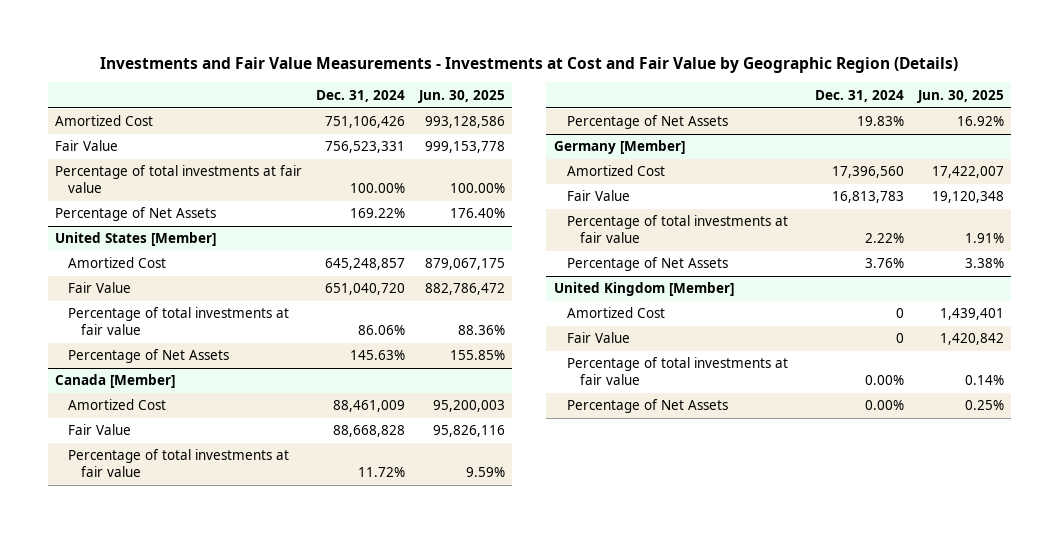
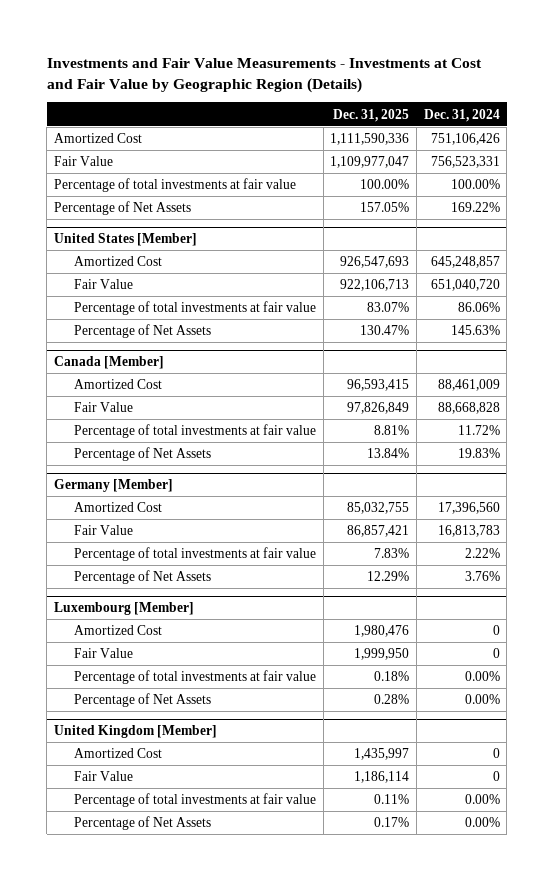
[418,89,506,103] Jun. 30, 2025 -> none
none -> [333,108,410,122] Dec. 31, 2025
none -> [54,602,195,616] Luxembourg [Member]
none -> [74,625,163,636] Amortized Cost
none -> [74,648,134,659] Fair Value
none -> [74,670,317,685] Percentage of total investments at fair value
none -> [74,693,212,708] Percentage of Net Assets

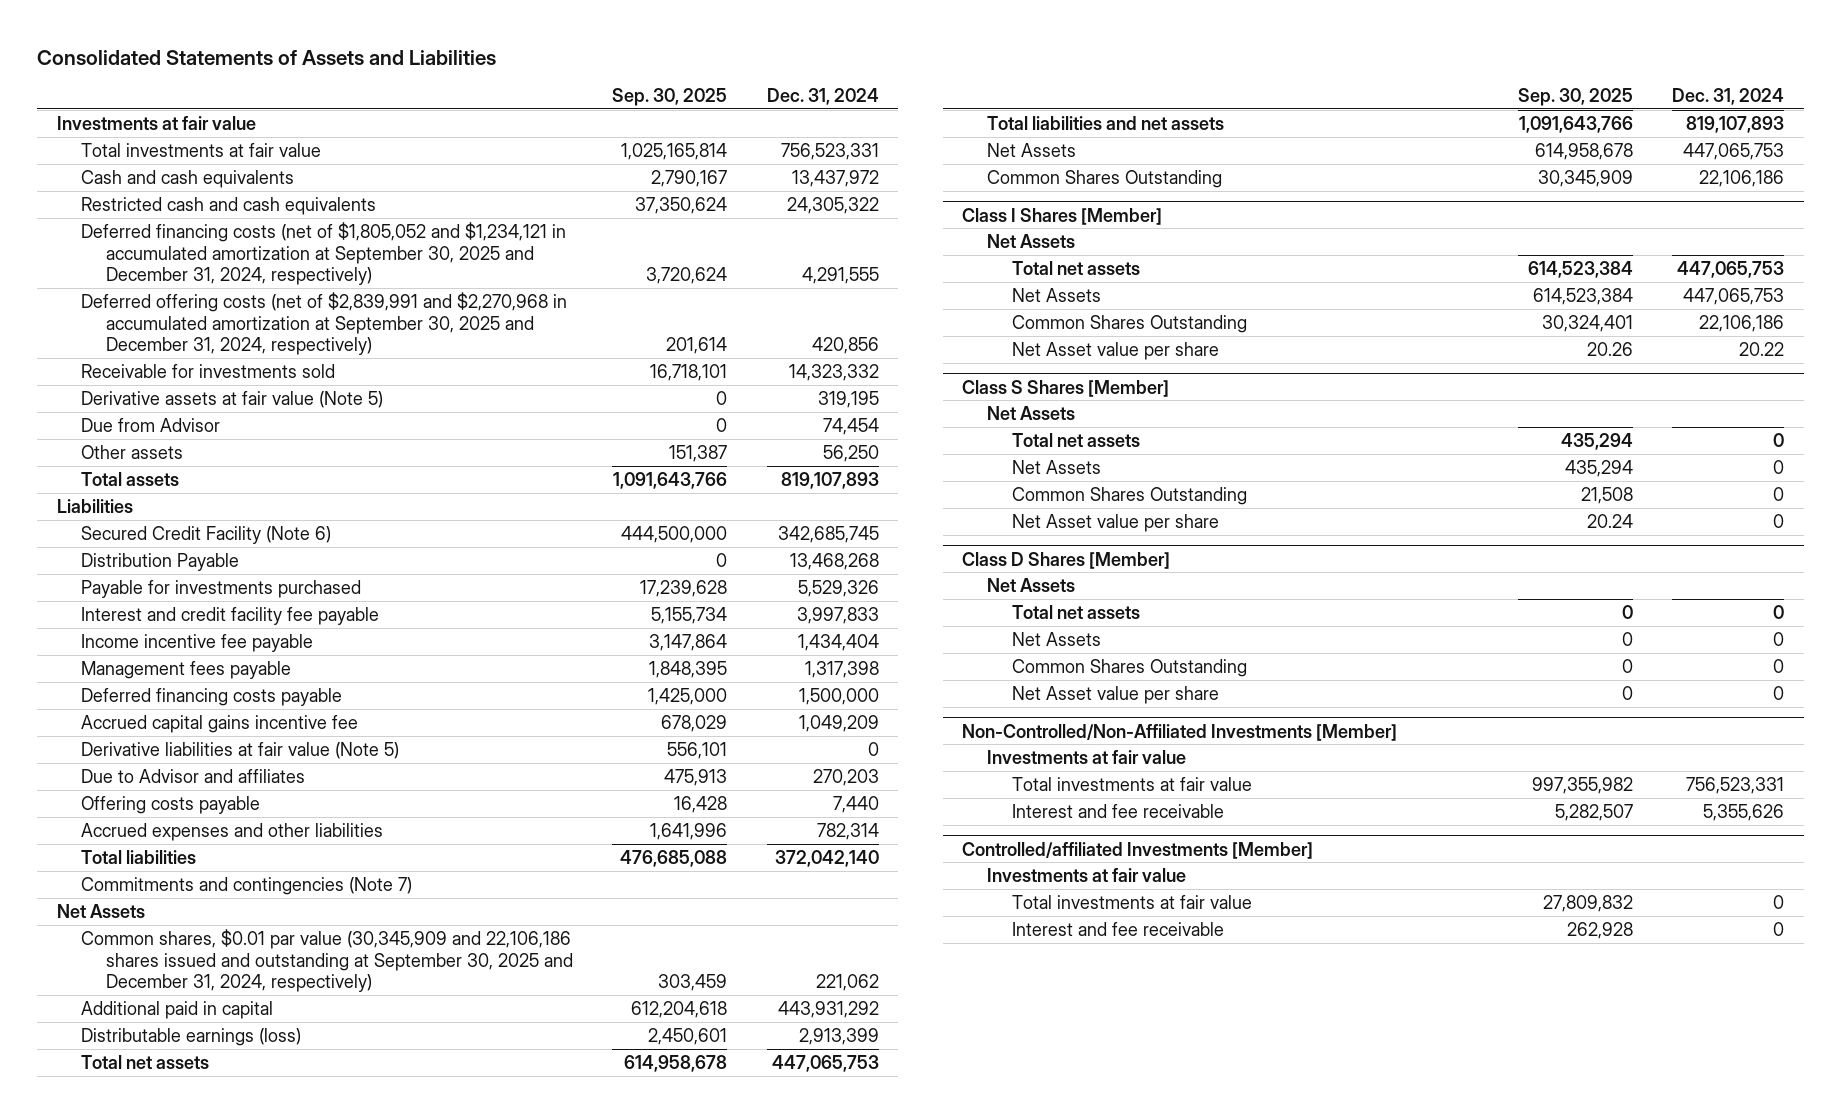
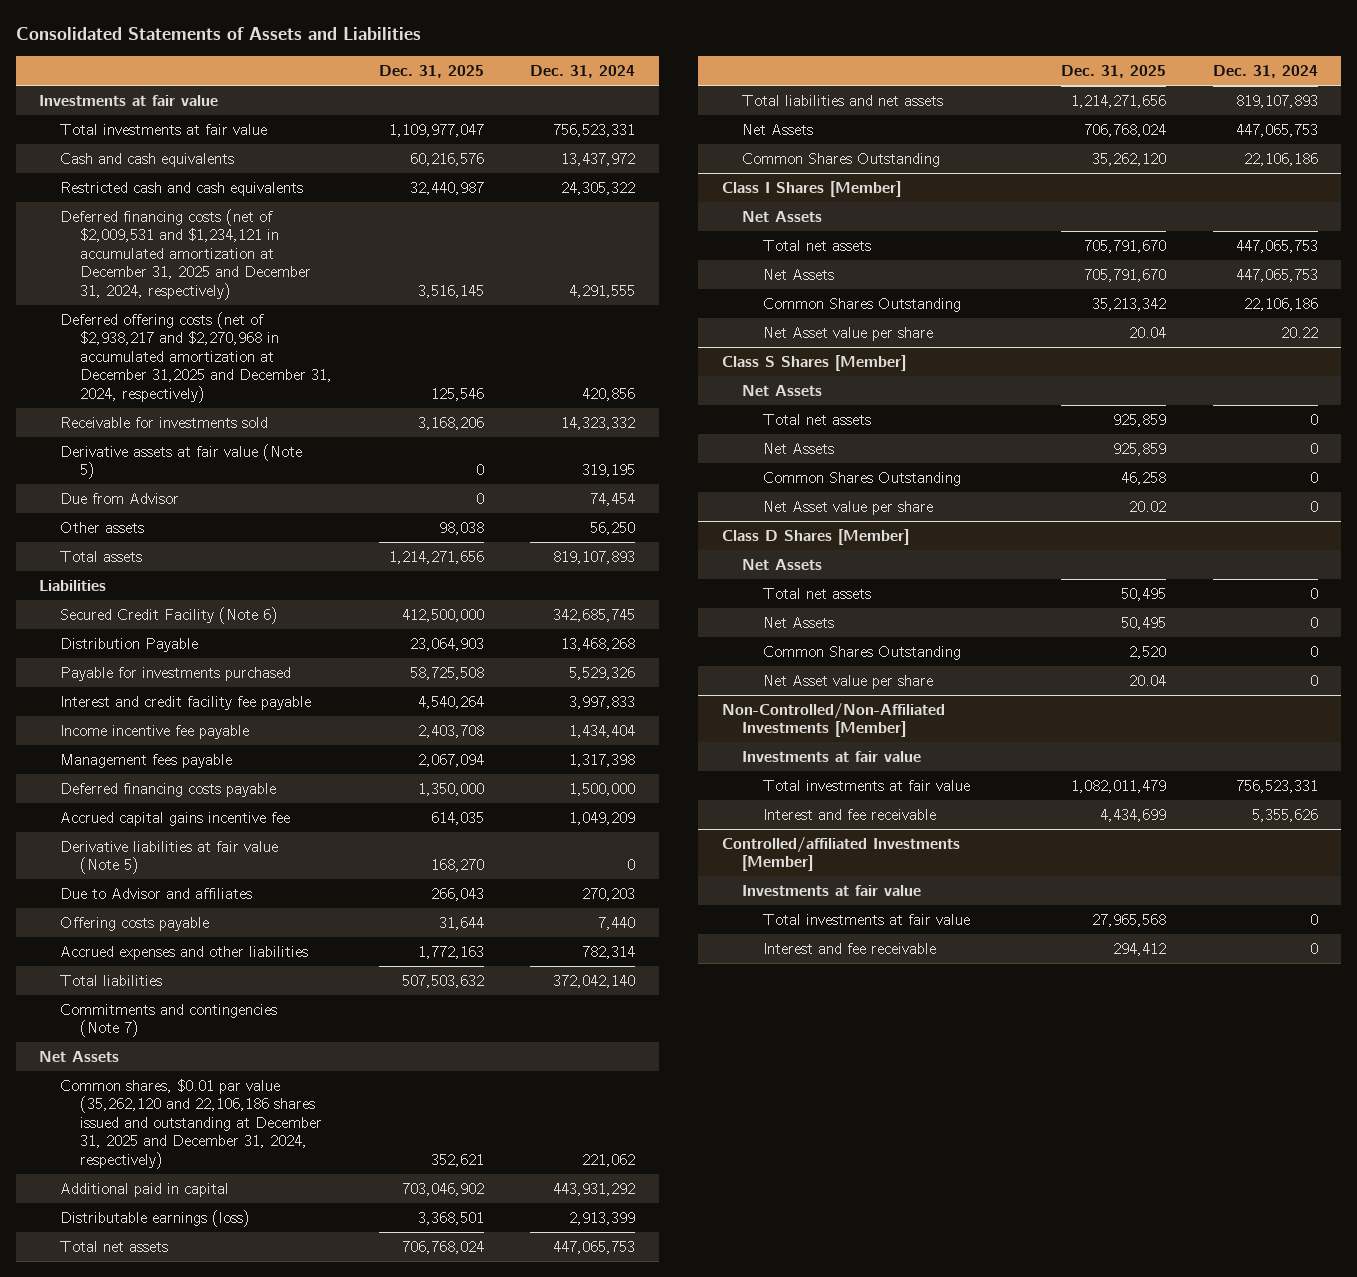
[612,88,728,107] Sep. 30, 2025 -> none
none -> [378,65,484,79] Dec. 31, 2025
[81,221,567,286] Deferred financing costs (net of $1,805,052 and $1,234,121 in accumulated amortization at September 30, 2025 and December 31, 2024, respectively) -> [59,208,312,300] Deferred financing costs (net of $2,009,531 and $1,234,121 in accumulated amortization at December 31, 2025 and December 31, 2024, respectively)
[81,291,568,356] Deferred offering costs (net of $2,839,991 and $2,270,968 in accumulated amortization at September 30, 2025 and December 31, 2024, respectively) -> [59,311,333,403] Deferred offering costs (net of $2,938,217 and $2,270,968 in accumulated amortization at December 31,2025 and December 31, 2024, respectively)
[81,928,574,993] Common shares, $0.01 par value (30,345,909 and 22,106,186 shares issued and outstanding at September 30, 2025 and December 31, 2024, respectively) -> [59,1078,323,1169] Common shares, $0.01 par value (35,262,120 and 22,106,186 shares issued and outstanding at December 31, 2025 and December 31, 2024, respectively)

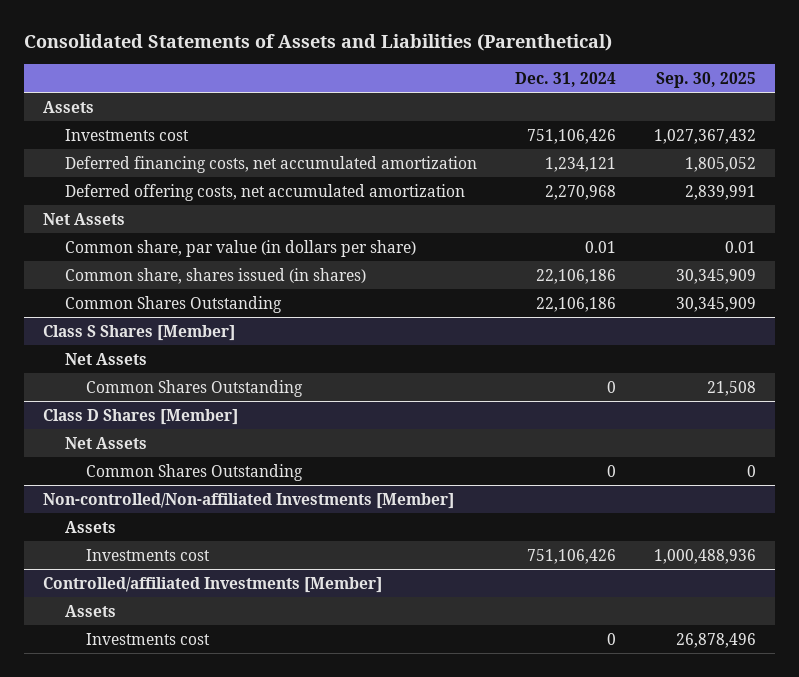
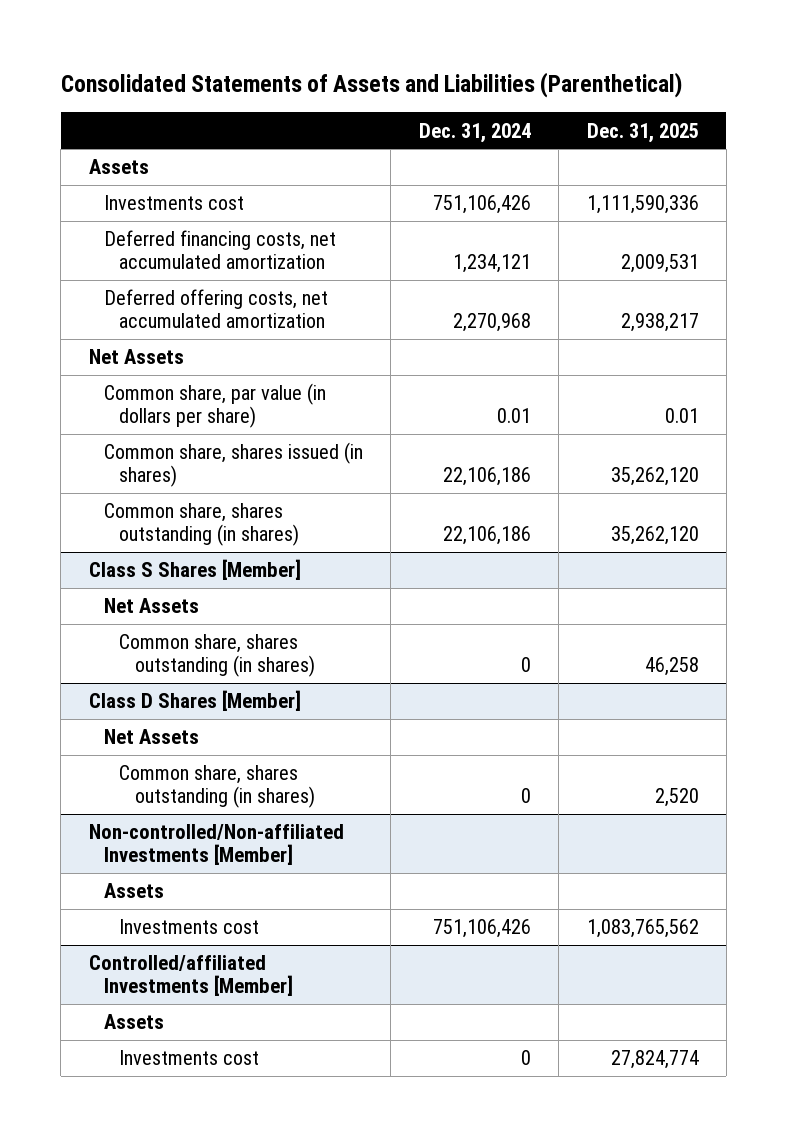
[655,71,756,88] Sep. 30, 2025 -> none
none -> [586,122,699,143] Dec. 31, 2025
[64,295,282,313] Common Shares Outstanding -> [103,503,300,547] Common share, shares outstanding (in shares)
[86,379,304,397] Common Shares Outstanding -> [119,634,315,678] Common share, shares outstanding (in shares)
[86,463,304,481] Common Shares Outstanding -> [119,765,315,809] Common share, shares outstanding (in shares)

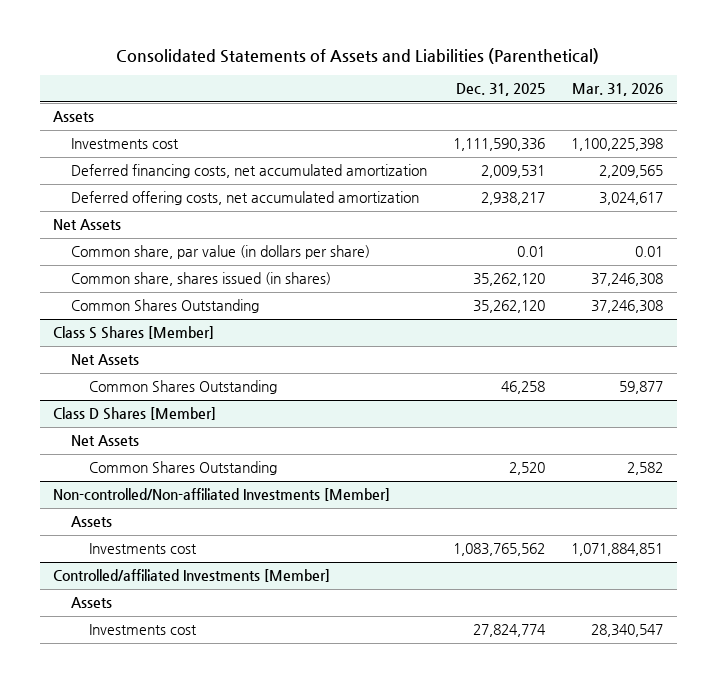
[418,122,531,143] Dec. 31, 2024 -> none
none -> [572,83,664,97] Mar. 31, 2026
[103,503,300,547] Common share, shares outstanding (in shares) -> [70,299,259,314] Common Shares Outstanding
[119,634,315,678] Common share, shares outstanding (in shares) -> [88,380,277,395] Common Shares Outstanding
[119,765,315,809] Common share, shares outstanding (in shares) -> [88,461,277,476] Common Shares Outstanding

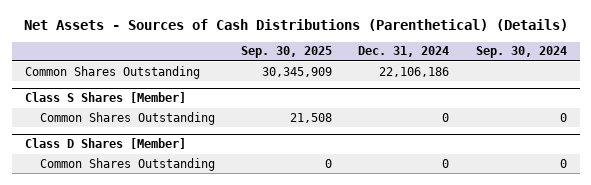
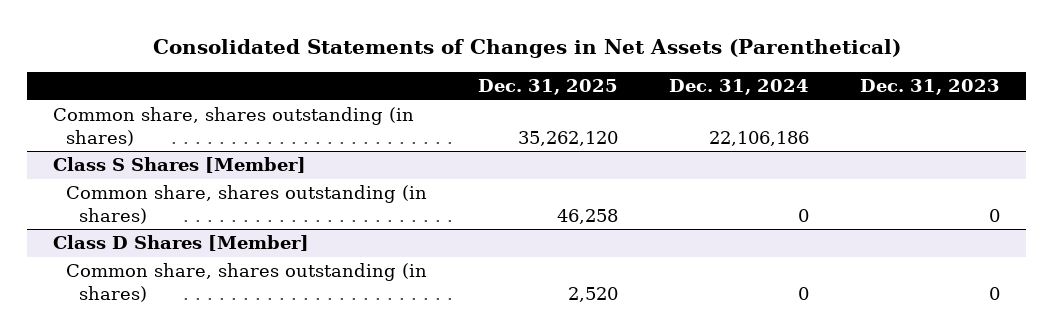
[23,18,568,31] Net Assets - Sources of Cash Distributions (Parenthetical) (Details) -> [152,39,901,59] Consolidated Statements of Changes in Net Assets (Parenthetical)
[240,46,332,59] Sep. 30, 2025 -> none
[475,46,567,59] Sep. 30, 2024 -> none
none -> [478,79,619,96] Dec. 31, 2025
none -> [860,79,1001,96] Dec. 31, 2023
[24,65,200,79] Common Shares Outstanding -> [52,107,414,146] Common share, shares outstanding (in shares)
[39,111,215,125] Common Shares Outstanding -> [65,185,427,224] Common share, shares outstanding (in shares)
[39,157,215,171] Common Shares Outstanding -> [65,263,427,302] Common share, shares outstanding (in shares)

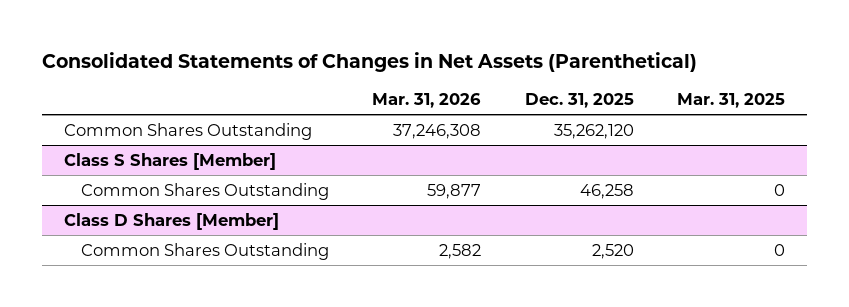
[669,79,810,96] Dec. 31, 2024 -> none
[860,79,1001,96] Dec. 31, 2023 -> none
none -> [372,93,482,109] Mar. 31, 2026
none -> [677,93,786,109] Mar. 31, 2025
[52,107,414,146] Common share, shares outstanding (in shares) -> [64,122,313,140] Common Shares Outstanding
[65,185,427,224] Common share, shares outstanding (in shares) -> [80,182,329,200] Common Shares Outstanding
[65,263,427,302] Common share, shares outstanding (in shares) -> [80,242,329,260] Common Shares Outstanding

